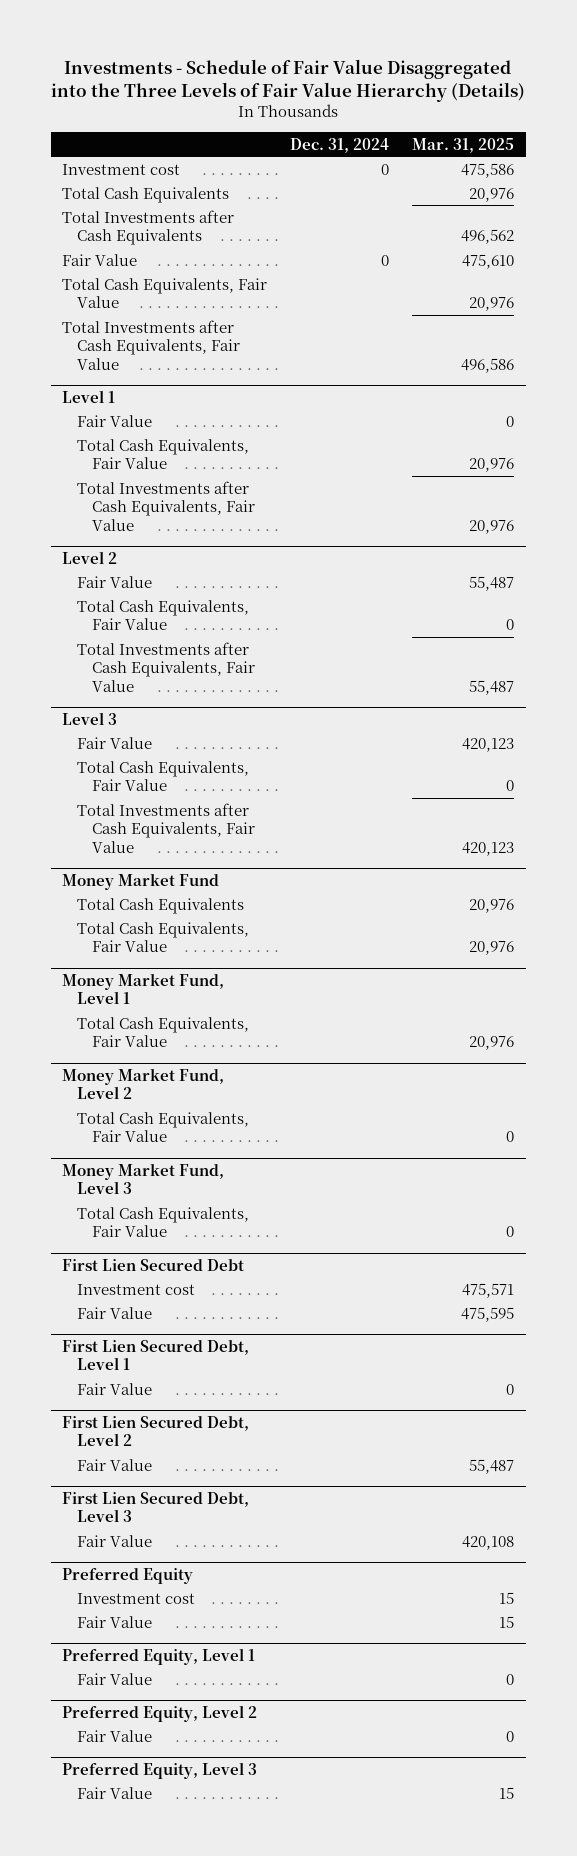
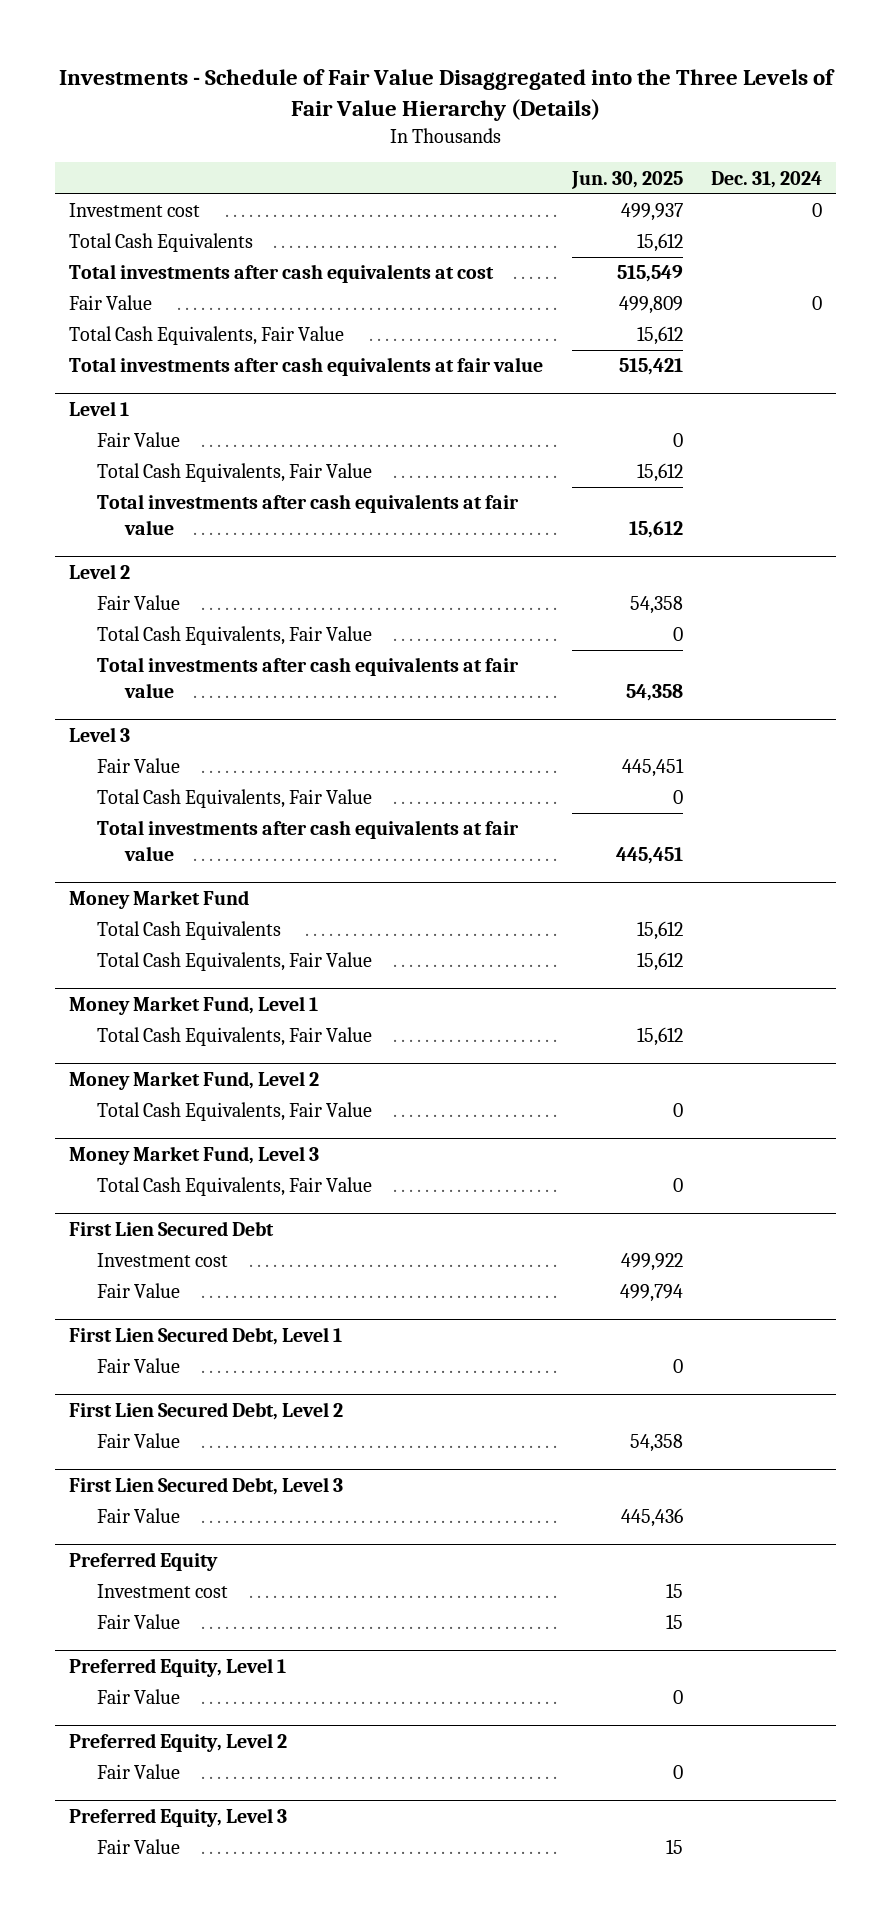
[412,137,515,153] Mar. 31, 2025 -> none
none -> [570,170,683,189] Jun. 30, 2025
[62,209,235,246] Total Investments after Cash Equivalents -> [69,264,495,284] Total investments after cash equivalents at cost
[62,319,240,370] Total Investments after Cash Equivalents, Fair Value -> [69,357,544,377] Total investments after cash equivalents at fair value
[76,480,255,531] Total Investments after Cash Equivalents, Fair Value -> [96,494,519,535] Total investments after cash equivalents at fair value
[76,641,255,692] Total Investments after Cash Equivalents, Fair Value -> [96,657,519,698] Total investments after cash equivalents at fair value
[76,802,255,853] Total Investments after Cash Equivalents, Fair Value -> [96,820,519,861] Total investments after cash equivalents at fair value

